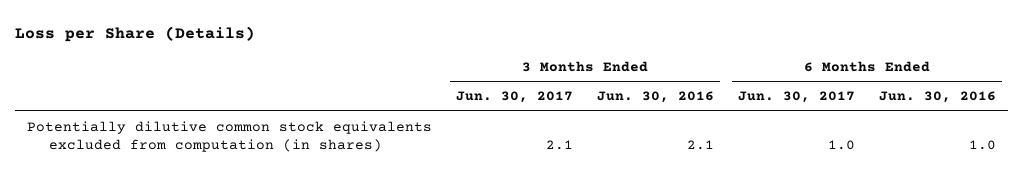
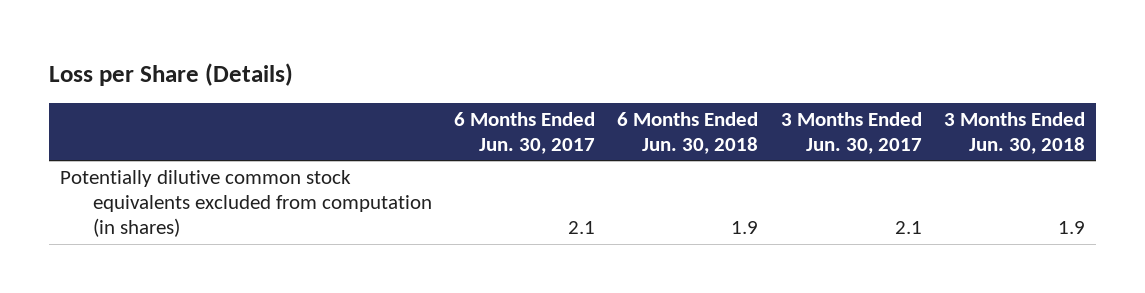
[596,91,714,104] Jun. 30, 2016 -> none
[878,91,996,104] Jun. 30, 2016 -> none
none -> [617,111,759,154] 6 Months Ended Jun. 30, 2018
none -> [943,111,1085,154] 3 Months Ended Jun. 30, 2018
[827,140,855,151] 1.0 -> [568,221,596,235] 2.1

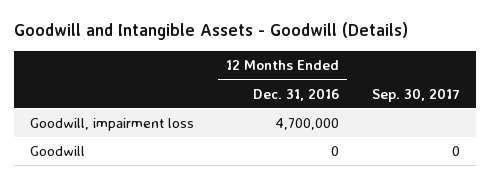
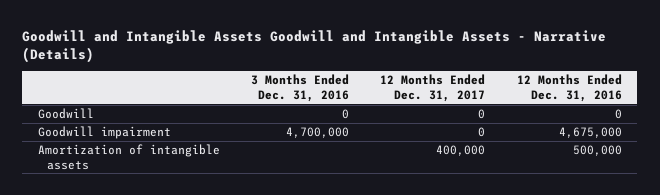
[13,22,408,41] Goodwill and Intangible Assets - Goodwill (Details) -> [22,29,607,64] Goodwill and Intangible Assets Goodwill and Intangible Assets - Narrative (Details)
[371,87,460,102] Sep. 30, 2017 -> none
none -> [251,74,350,102] 3 Months Ended Dec. 31, 2016
none -> [380,74,486,102] 12 Months Ended Dec. 31, 2017
[29,118,194,132] Goodwill, impairment loss -> none
none -> [38,126,172,140] Goodwill impairment
none -> [38,144,221,170] Amortization of intangible assets

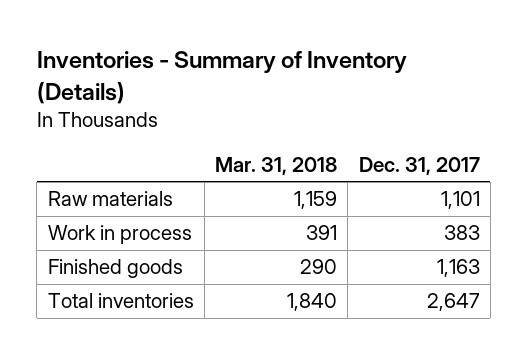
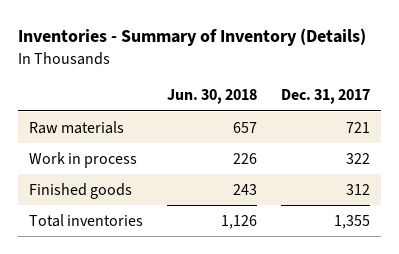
[215,156,338,175] Mar. 31, 2018 -> none
none -> [167,89,258,105] Jun. 30, 2018
[440,191,480,210] 1,101 -> [345,121,370,133] 721
[443,225,480,241] 383 -> [345,152,370,164] 322
[436,259,480,278] 1,163 -> [345,183,370,195] 312
[426,293,480,312] 2,647 -> [333,214,370,229] 1,355

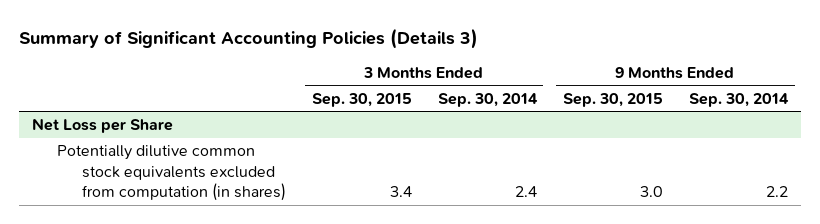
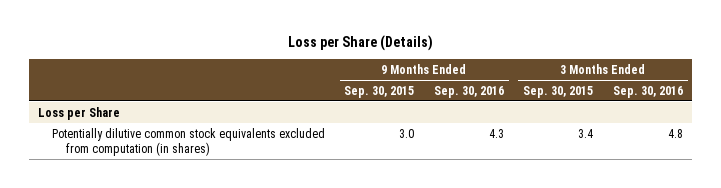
[18,27,478,49] Summary of Significant Accounting Policies (Details 3) -> [287,35,433,52] Loss per Share (Details)
[437,92,538,107] Sep. 30, 2014 -> none
[688,92,789,107] Sep. 30, 2014 -> none
none -> [433,85,504,98] Sep. 30, 2016
none -> [612,85,683,98] Sep. 30, 2016
[31,118,173,134] Net Loss per Share -> [38,106,121,120] Loss per Share

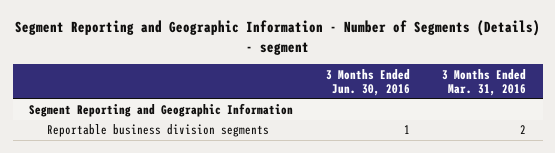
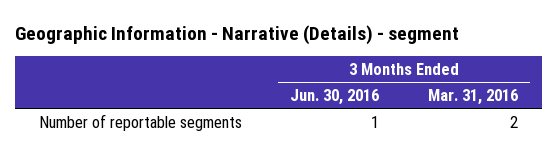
[14,20,540,55] Segment Reporting and Geographic Information - Number of Segments (Details) - segment -> [14,24,459,45] Geographic Information - Narrative (Details) - segment
[28,103,293,118] Segment Reporting and Geographic Information -> none
[46,124,269,138] Reportable business division segments -> [38,113,242,131] Number of reportable segments

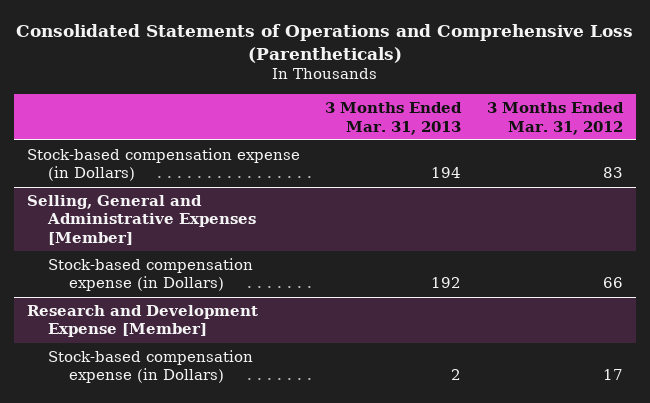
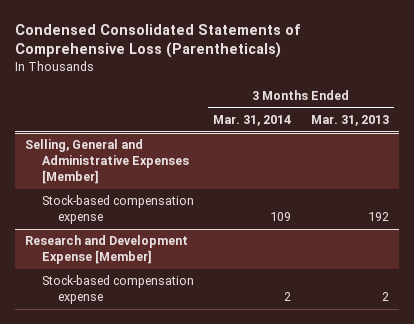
[15,23,633,63] Consolidated Statements of Operations and Comprehensive Loss (Parentheticals) -> [15,23,302,59] Condensed Consolidated Statements of Comprehensive Loss (Parentheticals)
[486,102,624,135] 3 Months Ended Mar. 31, 2012 -> none
none -> [213,115,292,127] Mar. 31, 2014
[26,148,300,182] Stock-based compensation expense (in Dollars) -> none
[48,258,254,292] Stock-based compensation expense (in Dollars) -> [41,195,194,225] Stock-based compensation expense
[48,350,254,384] Stock-based compensation expense (in Dollars) -> [41,275,194,305] Stock-based compensation expense

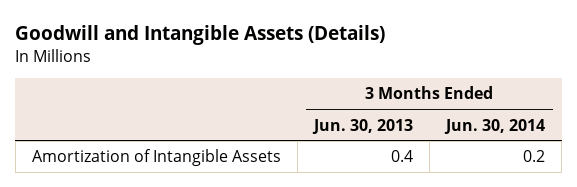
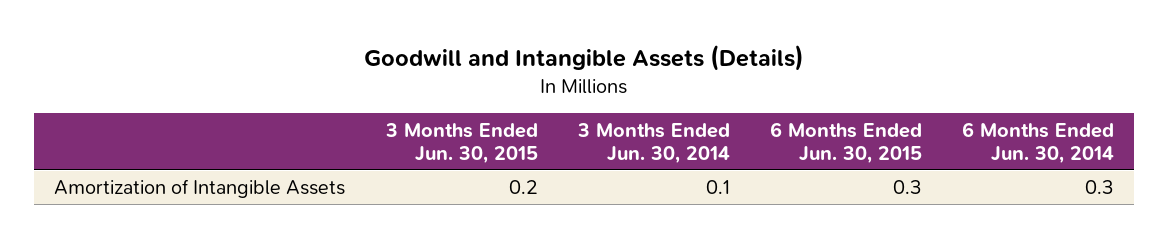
[311,118,413,134] Jun. 30, 2013 -> none
none -> [384,122,538,164] 3 Months Ended Jun. 30, 2015
none -> [770,121,923,164] 6 Months Ended Jun. 30, 2015
none -> [962,121,1115,164] 6 Months Ended Jun. 30, 2014
[523,150,546,163] 0.2 -> [705,180,730,195] 0.1

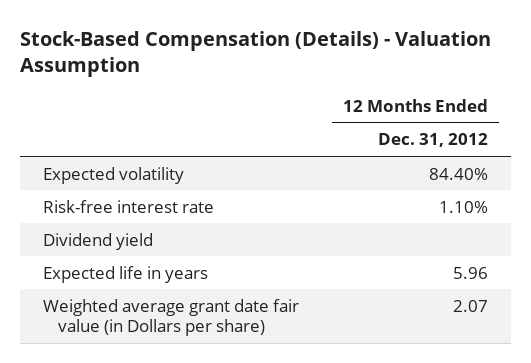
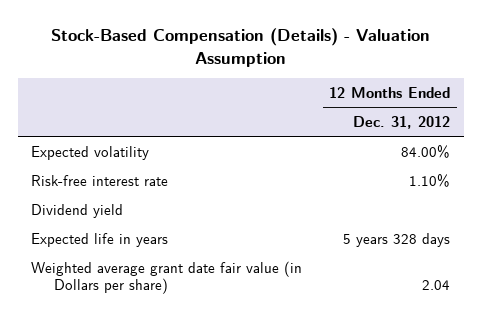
[429,167,489,180] 84.40% -> [401,144,451,158] 84.00%
[453,266,489,279] 5.96 -> [343,232,451,247] 5 years 328 days
[453,299,489,312] 2.07 -> [422,280,451,291] 2.04

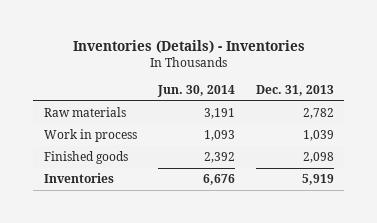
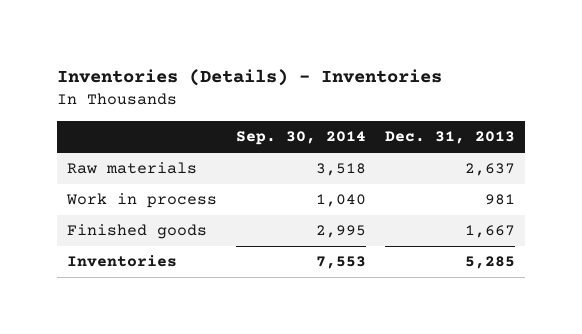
[156,85,235,98] Jun. 30, 2014 -> none
none -> [235,131,366,146] Sep. 30, 2014
[302,108,334,120] 2,782 -> [465,163,516,177] 2,637
[302,130,334,142] 1,039 -> [485,194,516,206] 981
[302,152,334,164] 2,098 -> [465,225,516,239] 1,667
[301,174,334,186] 5,919 -> [465,256,516,270] 5,285

